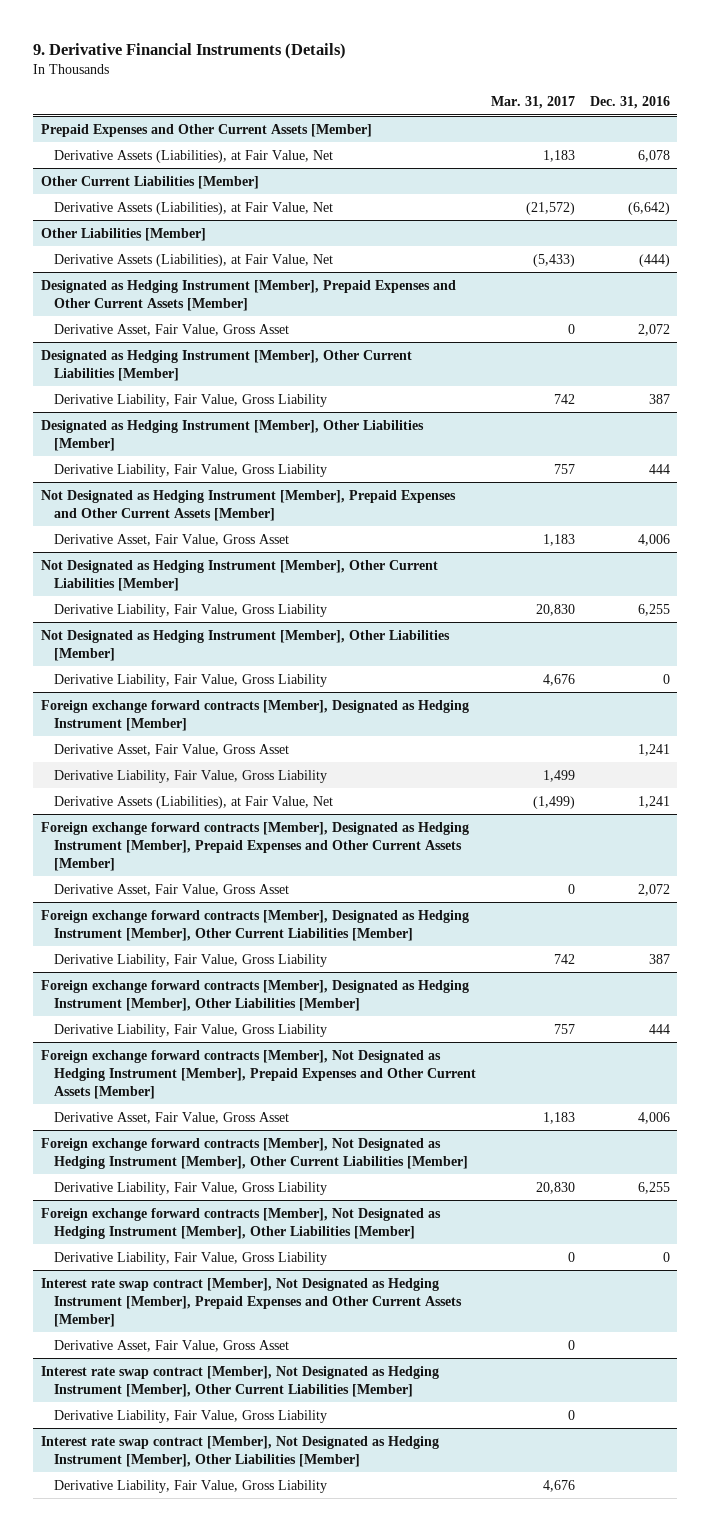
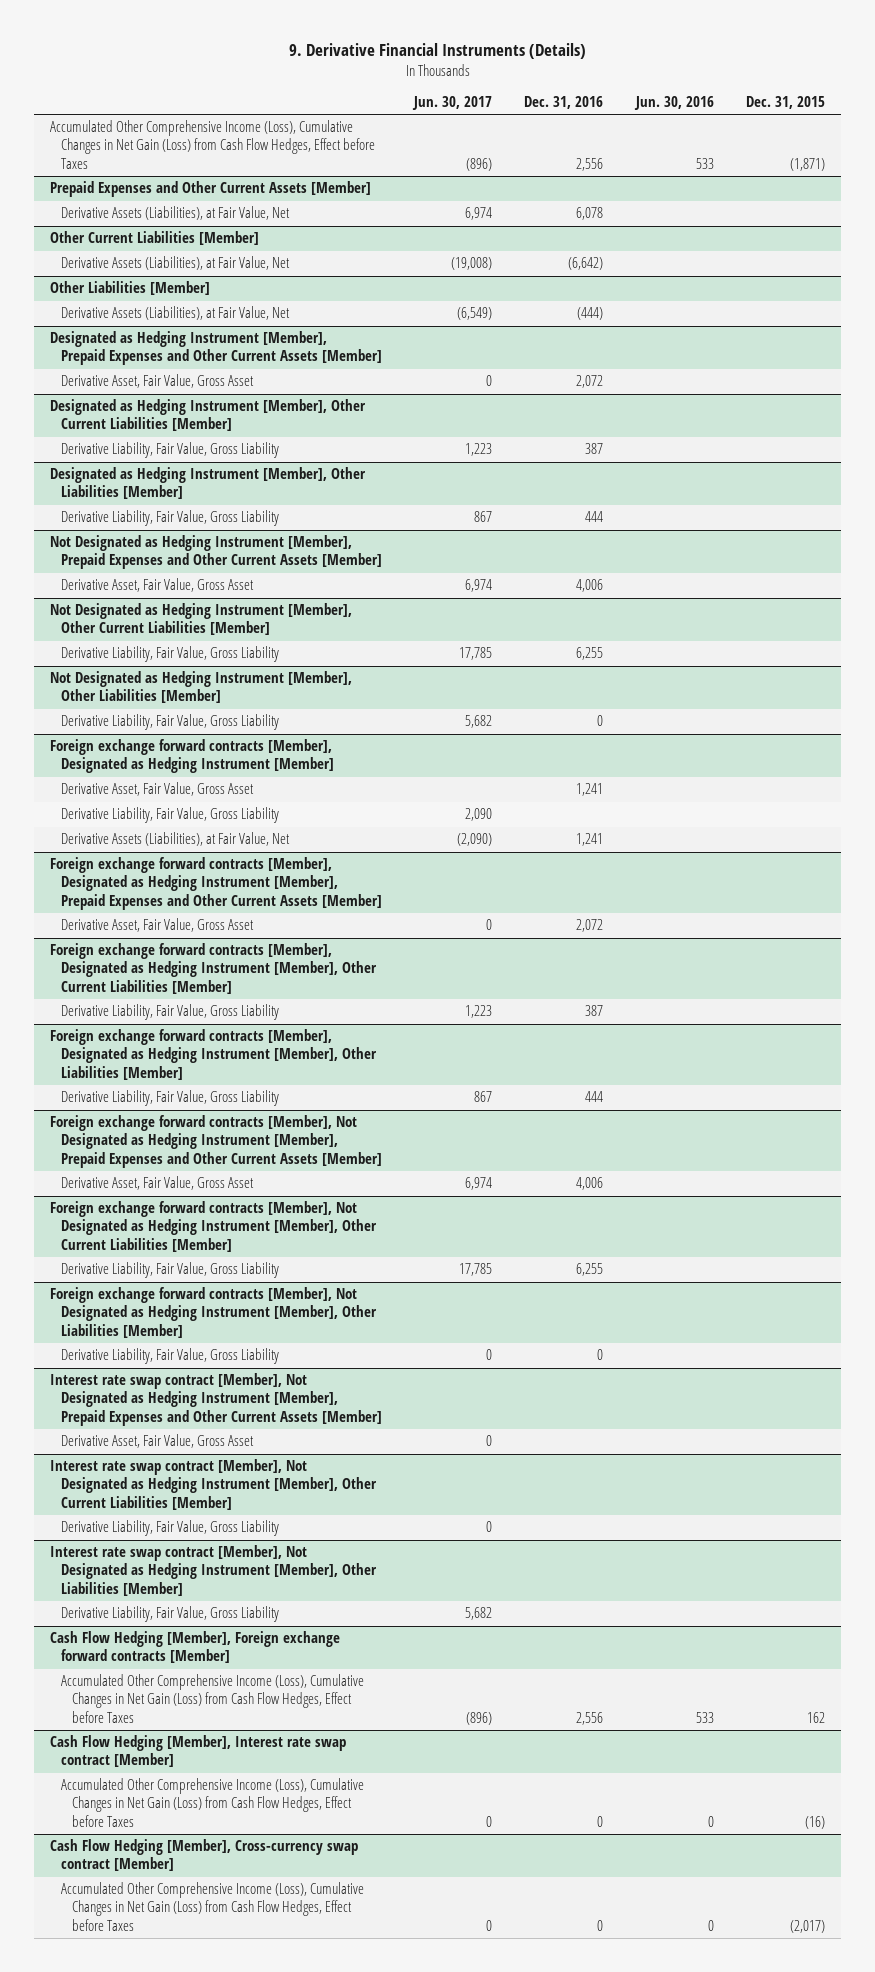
[490,96,575,110] Mar. 31, 2017 -> none
none -> [412,96,493,111] Jun. 30, 2017
none -> [633,96,714,111] Jun. 30, 2016
none -> [745,96,825,110] Dec. 31, 2015
none -> [50,120,376,169] Accumulated Other Comprehensive Income (Loss), Cumulative Changes in Net Gain (Loss) from Cash Flow Hedges, Effect before Taxes
none -> [50,1631,341,1664] Cash Flow Hedging [Member], Foreign exchange forward contracts [Member]
none -> [61,1674,365,1723] Accumulated Other Comprehensive Income (Loss), Cumulative Changes in Net Gain (Loss) from Cash Flow Hedges, Effect before Taxes
none -> [50,1735,347,1768] Cash Flow Hedging [Member], Interest rate swap contract [Member]
none -> [61,1778,365,1827] Accumulated Other Comprehensive Income (Loss), Cumulative Changes in Net Gain (Loss) from Cash Flow Hedges, Effect before Taxes
none -> [50,1839,359,1872] Cash Flow Hedging [Member], Cross-currency swap contract [Member]
none -> [61,1882,365,1931] Accumulated Other Comprehensive Income (Loss), Cumulative Changes in Net Gain (Loss) from Cash Flow Hedges, Effect before Taxes

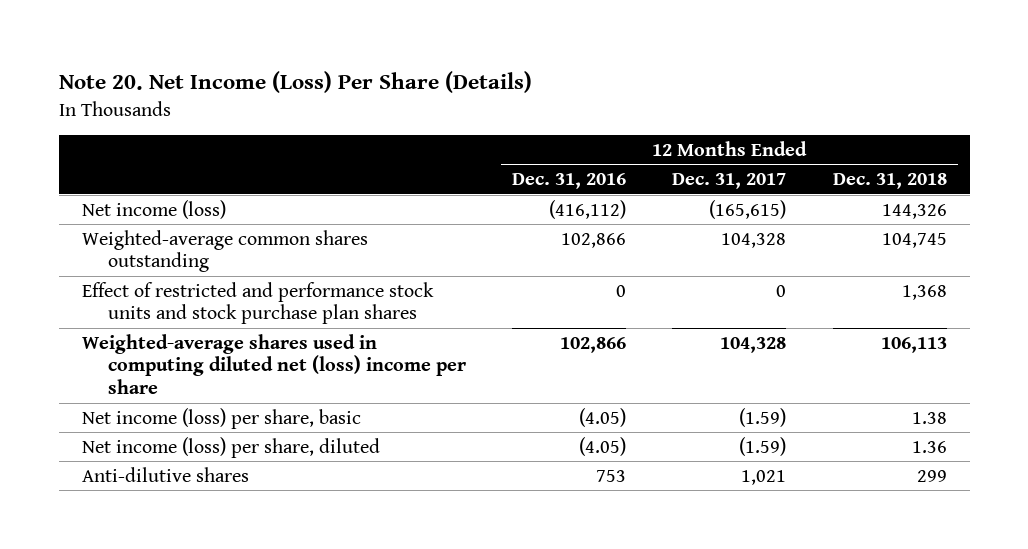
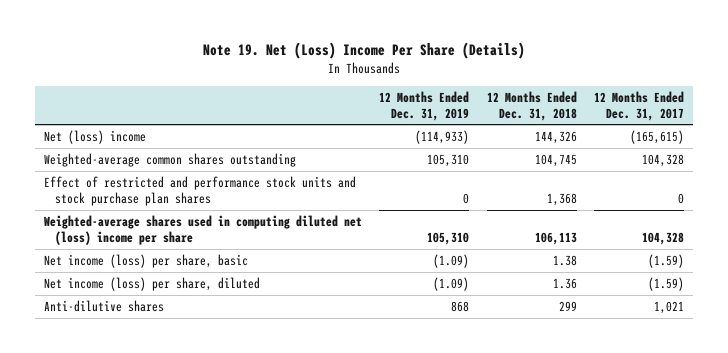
[58,71,532,94] Note 20. Net Income (Loss) Per Share (Details) -> [202,42,525,60] Note 19. Net (Loss) Income Per Share (Details)
[512,173,627,190] Dec. 31, 2016 -> none
none -> [379,90,470,121] 12 Months Ended Dec. 31, 2019
[81,199,226,219] Net income (loss) -> [43,129,146,144] Net (loss) income

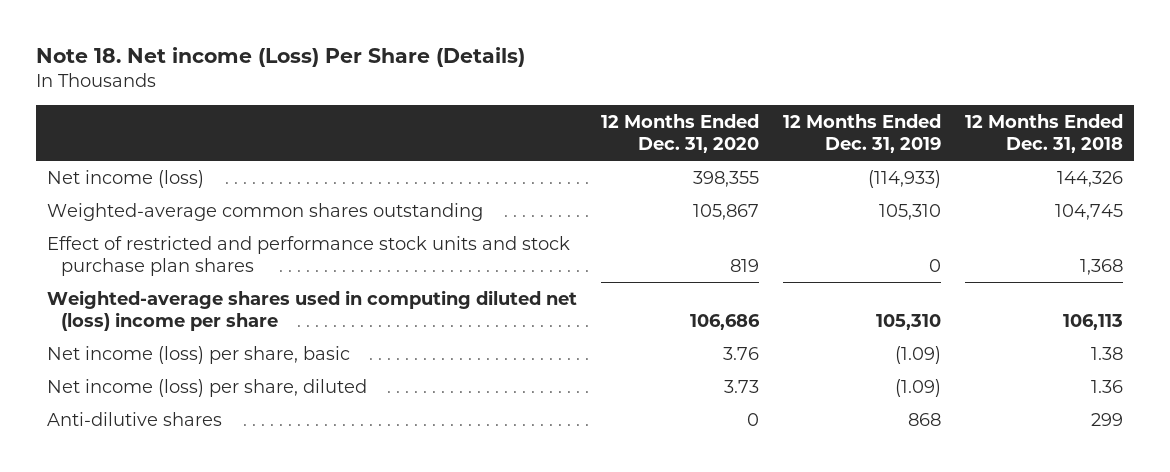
[202,42,525,60] Note 19. Net (Loss) Income Per Share (Details) -> [35,47,525,68] Note 18. Net income (Loss) Per Share (Details)
[594,90,685,121] 12 Months Ended Dec. 31, 2017 -> none
none -> [601,114,760,154] 12 Months Ended Dec. 31, 2020
[43,129,146,144] Net (loss) income -> [47,169,205,188] Net income (loss)

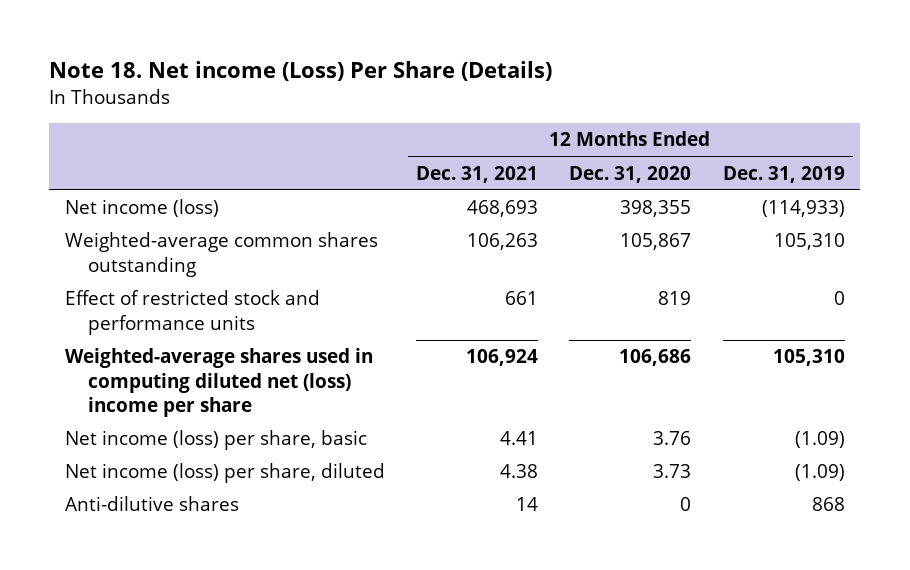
[964,114,1123,154] 12 Months Ended Dec. 31, 2018 -> none
none -> [416,165,539,183] Dec. 31, 2021
[47,235,571,276] Effect of restricted and performance stock units and stock purchase plan shares -> [64,290,320,335] Effect of restricted stock and performance units

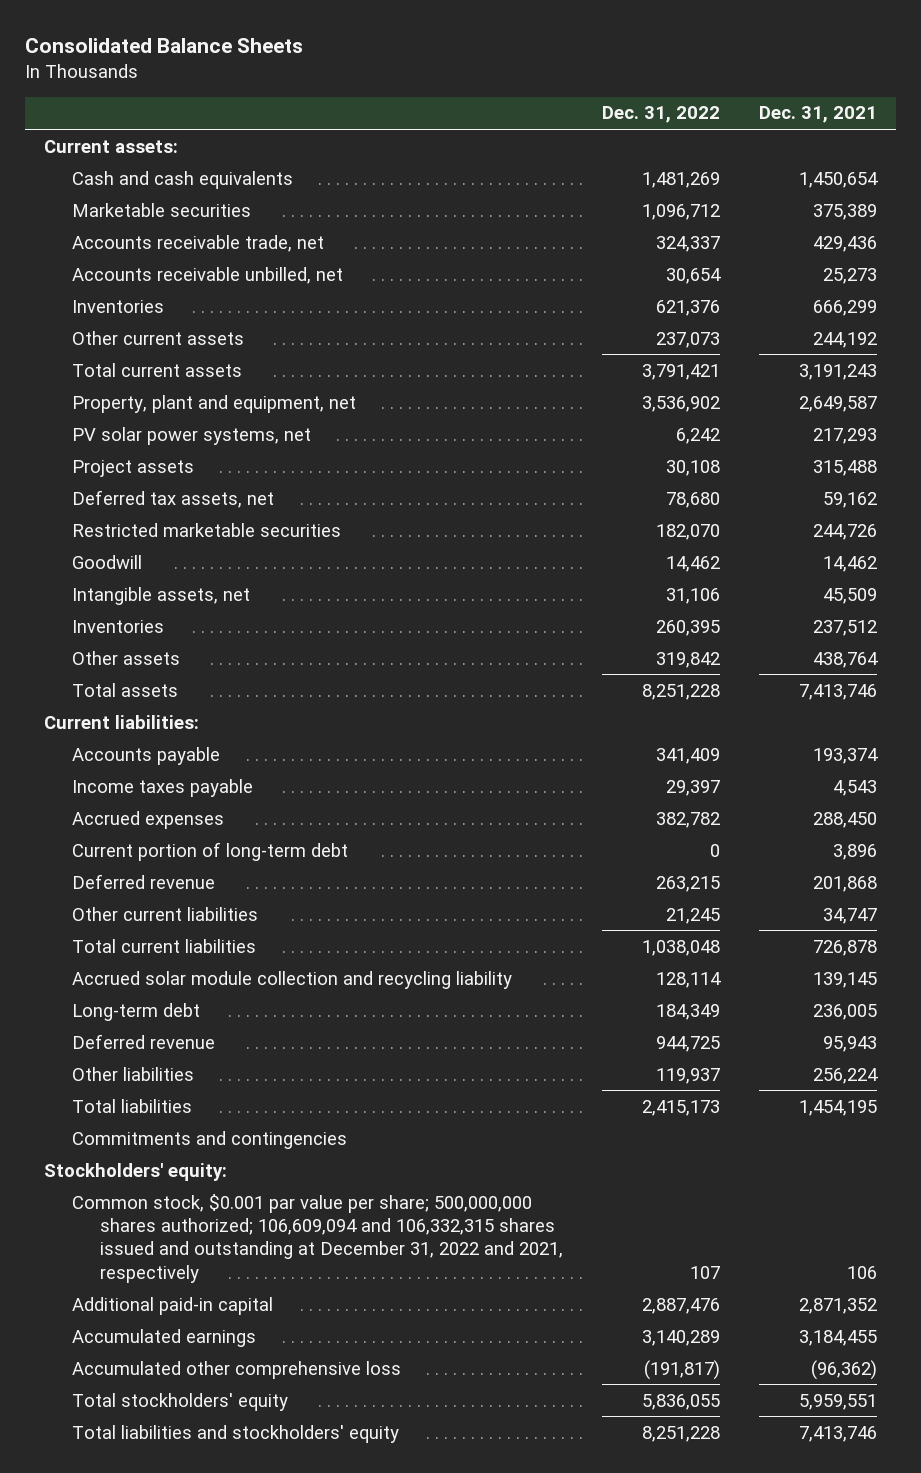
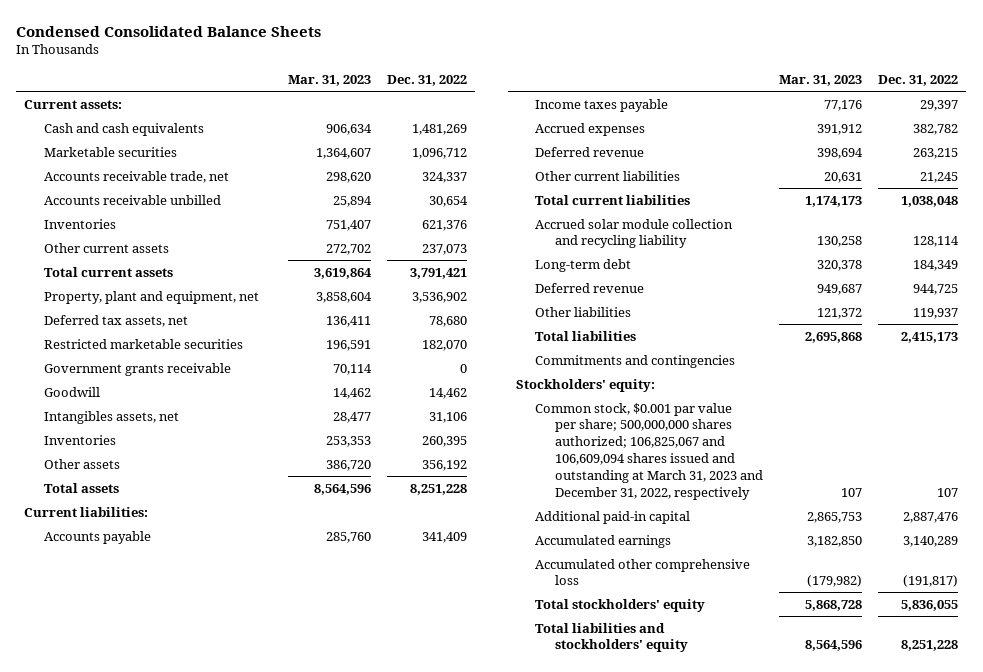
[24,38,303,54] Consolidated Balance Sheets -> [16,25,322,37] Condensed Consolidated Balance Sheets
[758,106,877,124] Dec. 31, 2021 -> none
none -> [287,75,371,87] Mar. 31, 2023
[72,266,344,284] Accounts receivable unbilled, net -> [44,194,222,205] Accounts receivable unbilled
[72,426,312,445] PV solar power systems, net -> none
[72,459,195,477] Project assets -> none
none -> [44,362,232,376] Government grants receivable
[72,586,251,605] Intangible assets, net -> [44,410,180,424] Intangibles assets, net
[656,651,721,668] 319,842 -> [421,459,467,471] 356,192
[72,841,349,861] Current portion of long-term debt -> none
[72,1193,564,1283] Common stock, $0.001 par value per share; 500,000,000 shares authorized; 106,609,094 and 106,332,315 shares issued and outstanding at December 31, 2022 and 2021, respectively -> [535,402,763,500] Common stock, $0.001 par value per share; 500,000,000 shares authorized; 106,825,067 and 106,609,094 shares issued and outstanding at March 31, 2023 and December 31, 2022, respectively

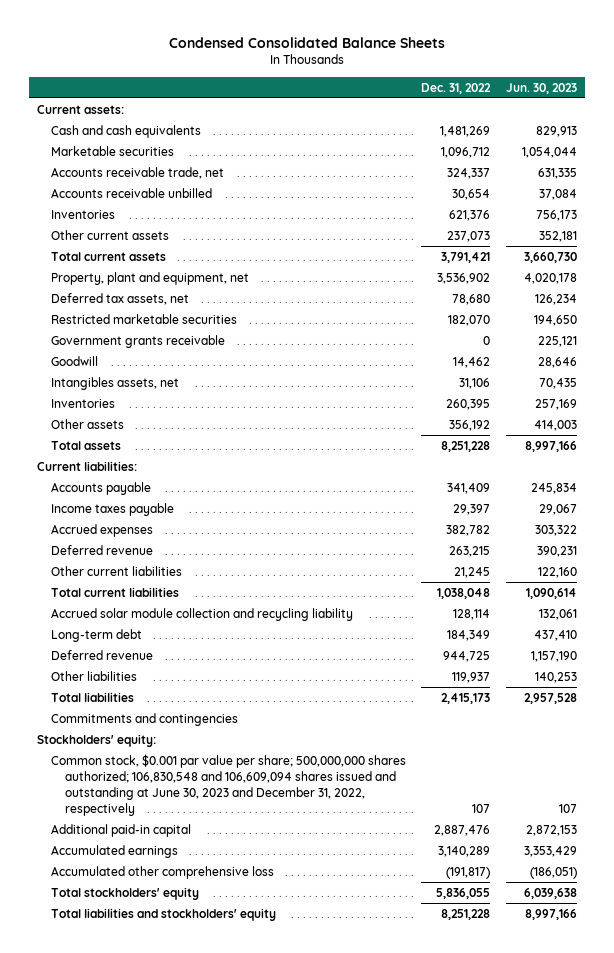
[287,75,371,87] Mar. 31, 2023 -> none
none -> [505,82,577,94] Jun. 30, 2023
[535,402,763,500] Common stock, $0.001 par value per share; 500,000,000 shares authorized; 106,825,067 and 106,609,094 shares issued and outstanding at March 31, 2023 and December 31, 2022, respectively -> [50,754,406,816] Common stock, $0.001 par value per share; 500,000,000 shares authorized; 106,830,548 and 106,609,094 shares issued and outstanding at June 30, 2023 and December 31, 2022, respectively

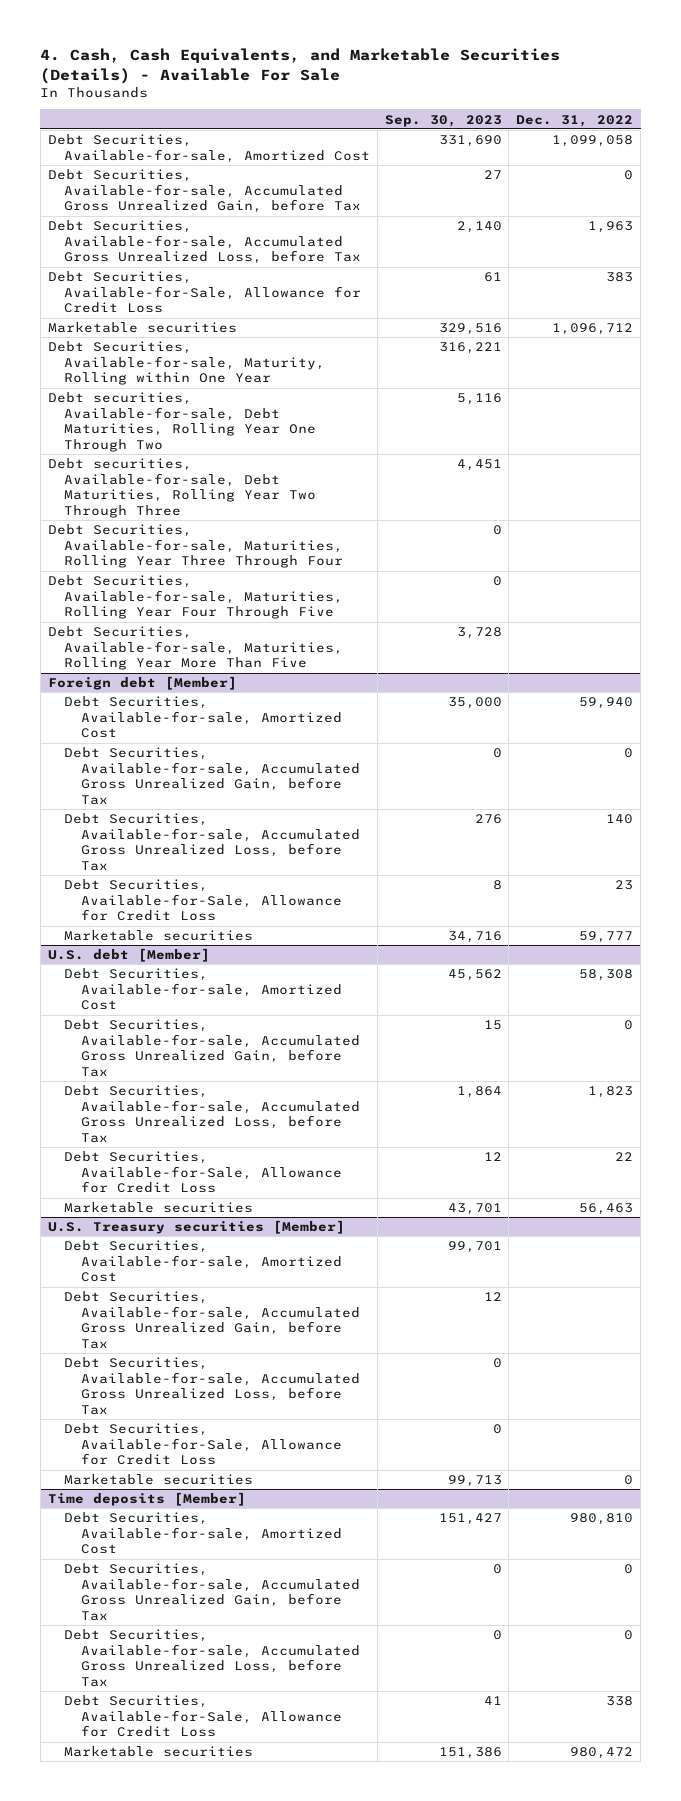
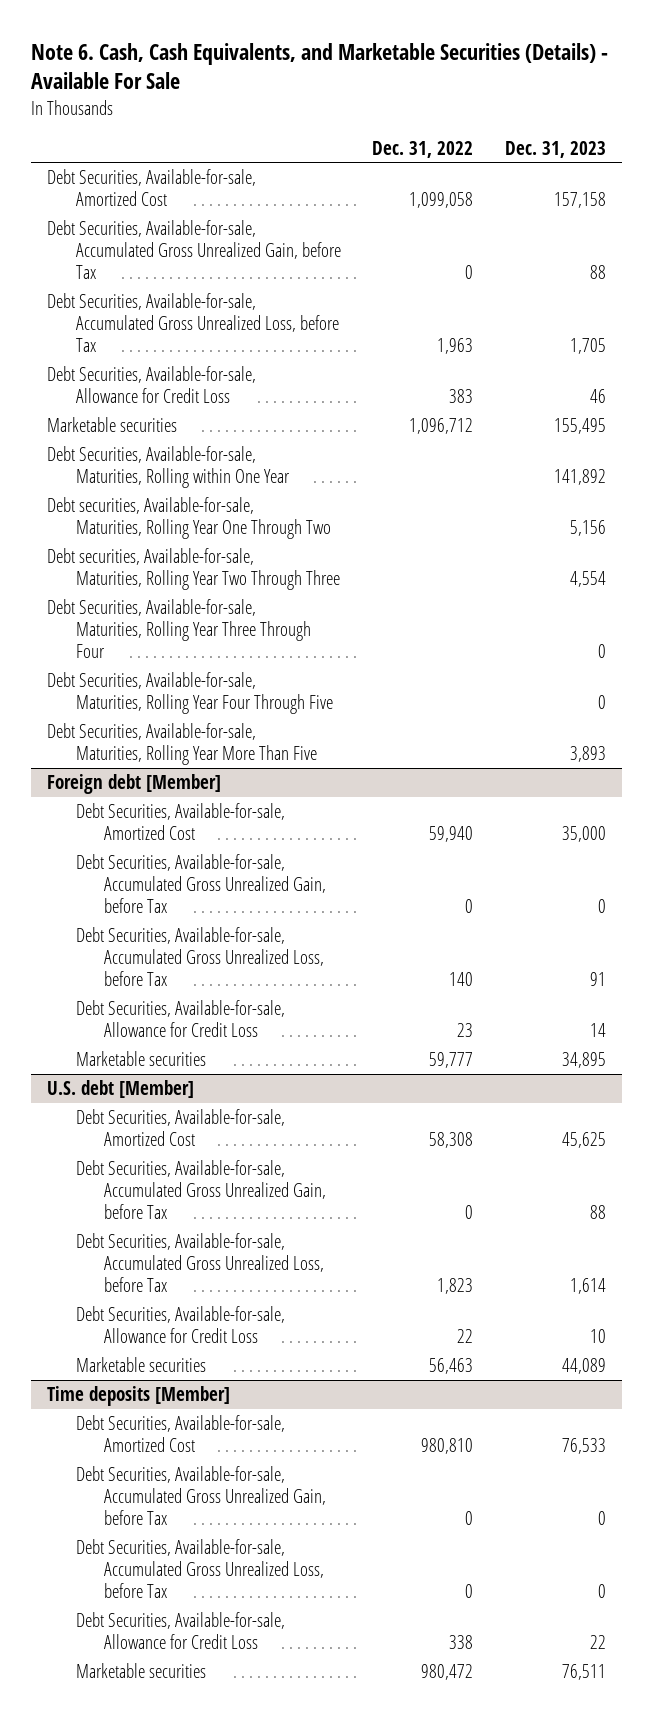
[40,48,561,84] 4. Cash, Cash Equivalents, and Marketable Securities (Details) - Available For Sale -> [31,43,609,90] Note 6. Cash, Cash Equivalents, and Marketable Securities (Details) - Available For Sale
[384,114,502,127] Sep. 30, 2023 -> none
none -> [505,140,607,158] Dec. 31, 2023
[47,271,362,314] Debt Securities, Available-for-Sale, Allowance for Credit Loss -> [46,365,256,404] Debt Securities, Available-for-sale, Allowance for Credit Loss
[47,341,326,386] Debt Securities, Available-for-sale, Maturity, Rolling within One Year -> [46,445,290,489] Debt Securities, Available-for-sale, Maturities, Rolling within One Year
[47,392,317,453] Debt securities, Available-for-sale, Debt Maturities, Rolling Year One Through Two -> [46,496,331,540] Debt securities, Available-for-sale, Maturities, Rolling Year One Through Two
[47,458,317,519] Debt securities, Available-for-sale, Debt Maturities, Rolling Year Two Through Three -> [46,547,340,591] Debt securities, Available-for-sale, Maturities, Rolling Year Two Through Three
[64,879,342,922] Debt Securities, Available-for-Sale, Allowance for Credit Loss -> [75,999,285,1038] Debt Securities, Available-for-sale, Allowance for Credit Loss
[64,1151,342,1194] Debt Securities, Available-for-Sale, Allowance for Credit Loss -> [75,1305,285,1344] Debt Securities, Available-for-sale, Allowance for Credit Loss
[47,1220,345,1235] U.S. Treasury securities [Member] -> none
[64,1240,342,1283] Debt Securities, Available-for-sale, Amortized Cost -> none
[64,1291,360,1350] Debt Securities, Available-for-sale, Accumulated Gross Unrealized Gain, before Tax -> none
[64,1357,360,1416] Debt Securities, Available-for-sale, Accumulated Gross Unrealized Loss, before Tax -> none
[64,1423,342,1466] Debt Securities, Available-for-Sale, Allowance for Credit Loss -> none
[64,1474,254,1486] Marketable securities -> none
[64,1695,342,1738] Debt Securities, Available-for-Sale, Allowance for Credit Loss -> [75,1611,285,1650] Debt Securities, Available-for-sale, Allowance for Credit Loss

